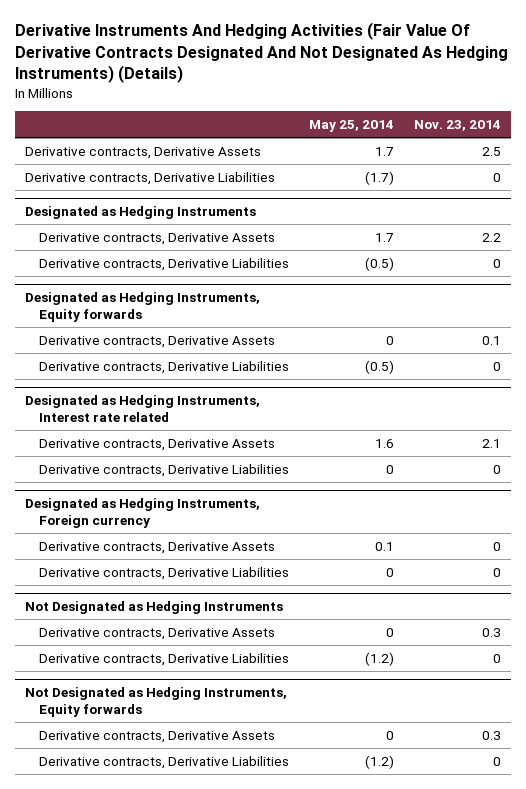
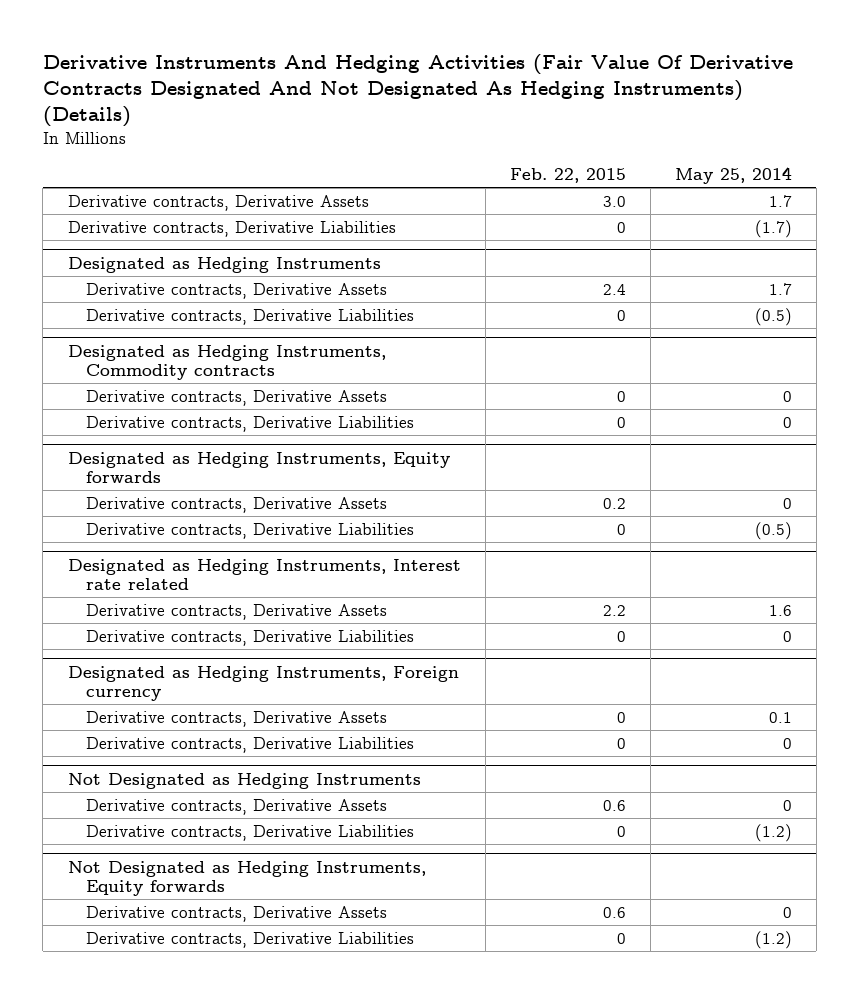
[413,120,501,132] Nov. 23, 2014 -> none
none -> [509,167,626,183] Feb. 22, 2015
none -> [67,344,386,381] Designated as Hedging Instruments, Commodity contracts
none -> [85,389,387,406] Derivative contracts, Derivative Assets
none -> [85,415,414,432] Derivative contracts, Derivative Liabilities

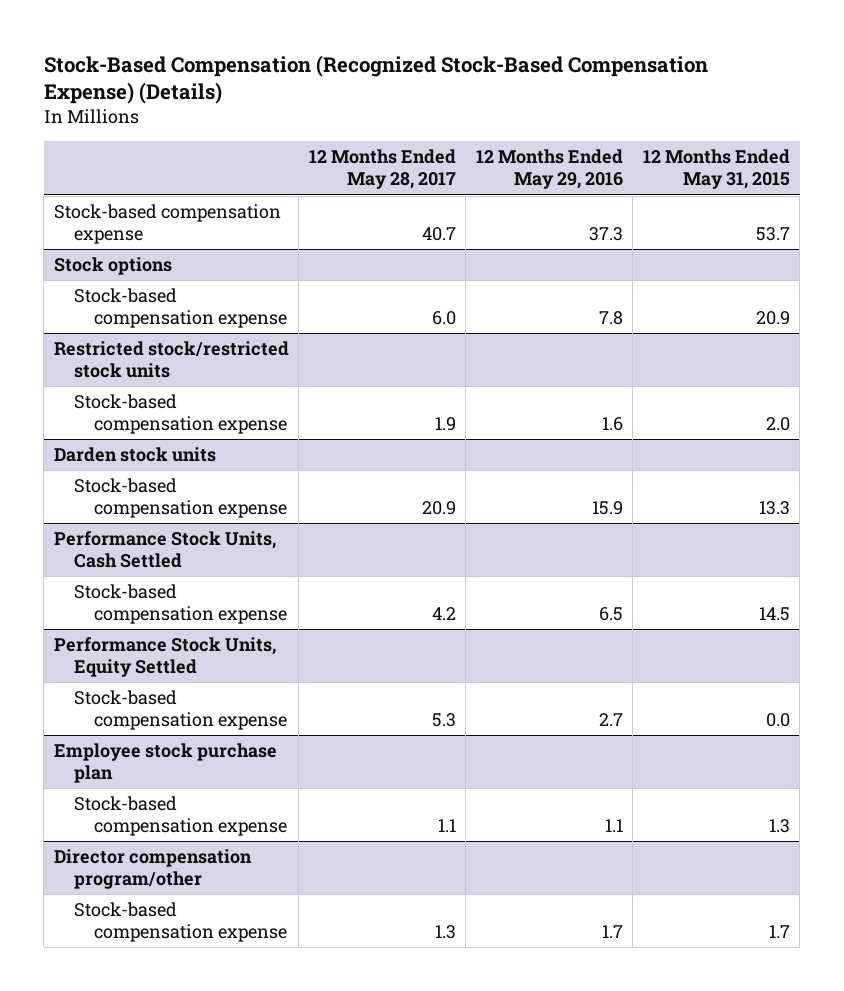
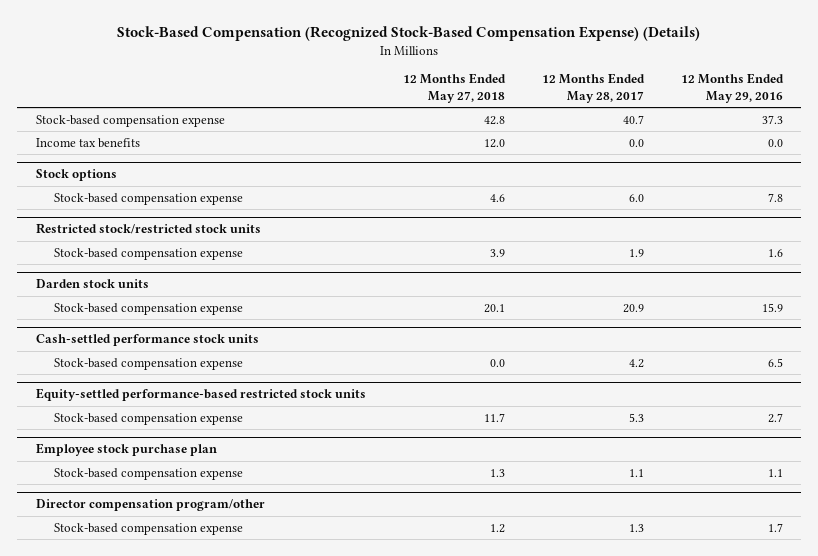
[642,149,790,190] 12 Months Ended May 31, 2015 -> none
none -> [402,73,506,103] 12 Months Ended May 27, 2018
none -> [35,137,140,148] Income tax benefits
[53,531,276,569] Performance Stock Units, Cash Settled -> [35,334,259,347] Cash-settled performance stock units
[53,637,276,678] Performance Stock Units, Equity Settled -> [35,388,366,402] Equity-settled performance-based restricted stock units

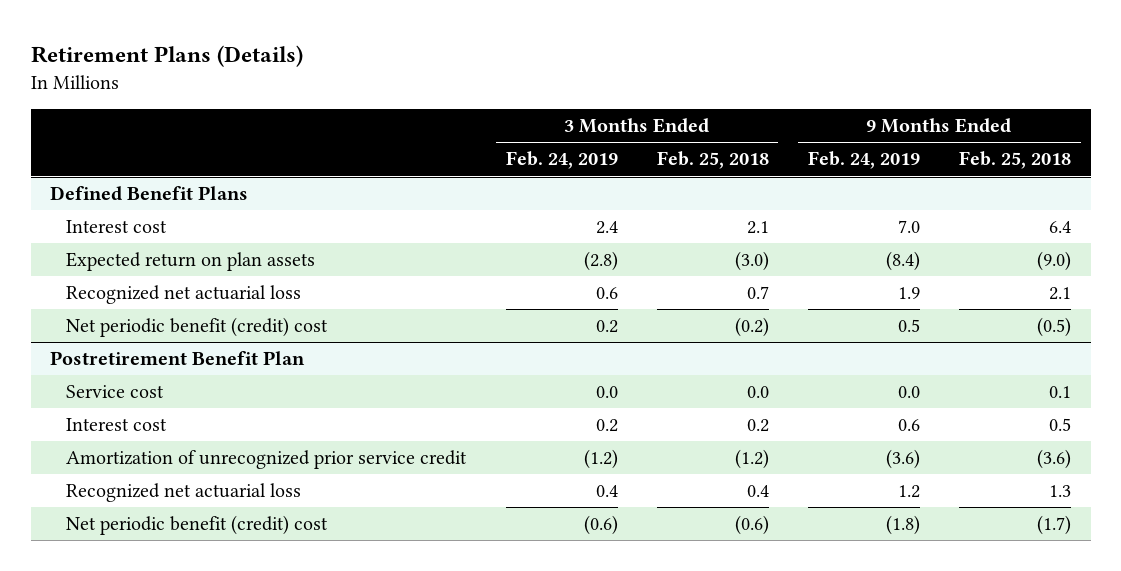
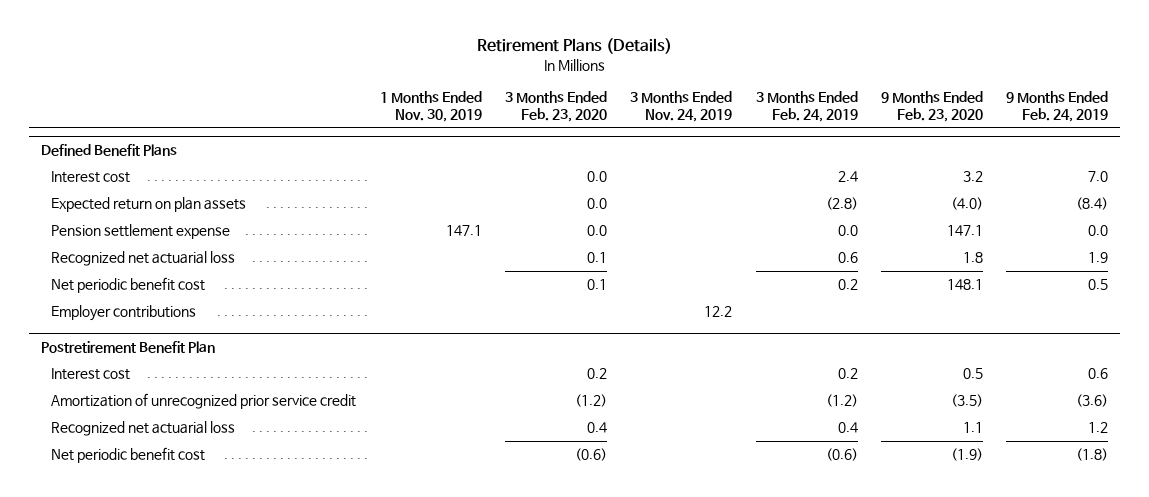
[656,151,769,170] Feb. 25, 2018 -> none
[959,151,1072,170] Feb. 25, 2018 -> none
none -> [379,90,482,123] 1 Months Ended Nov. 30, 2019
none -> [504,90,607,123] 3 Months Ended Feb. 23, 2020
none -> [630,90,733,123] 3 Months Ended Nov. 24, 2019
none -> [880,90,983,123] 9 Months Ended Feb. 23, 2020
none -> [51,224,231,240] Pension settlement expense
[66,317,329,338] Net periodic benefit (credit) cost -> [51,277,206,294] Net periodic benefit cost
none -> [51,305,197,322] Employer contributions
[66,385,165,399] Service cost -> none
[66,515,329,536] Net periodic benefit (credit) cost -> [51,447,206,464] Net periodic benefit cost

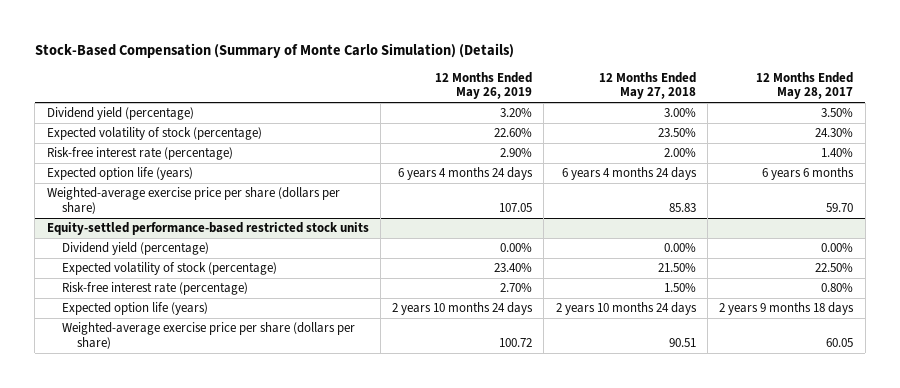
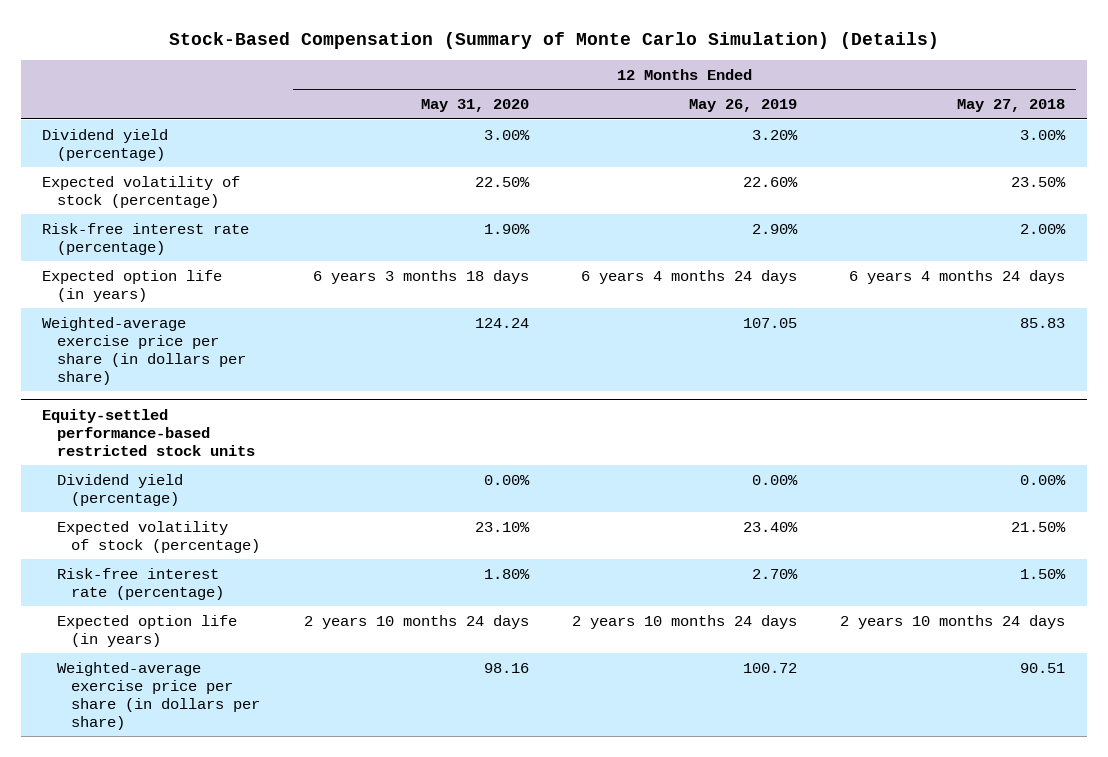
[756,71,854,100] 12 Months Ended May 28, 2017 -> none
none -> [420,99,529,113] May 31, 2020
[46,167,193,181] Expected option life (years) -> [42,269,223,302] Expected option life (in years)
[46,187,340,215] Weighted-average exercise price per share (dollars per share) -> [42,316,246,385] Weighted-average exercise price per share (in dollars per share)
[61,302,208,316] Expected option life (years) -> [56,614,237,647] Expected option life (in years)
[61,322,355,350] Weighted-average exercise price per share (dollars per share) -> [56,661,261,730] Weighted-average exercise price per share (in dollars per share)

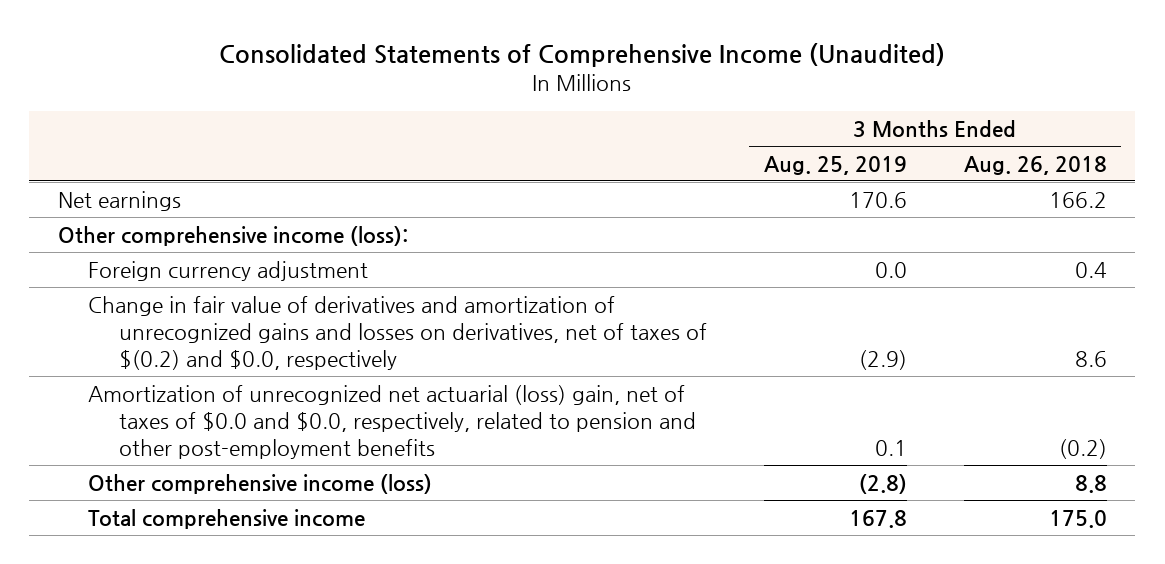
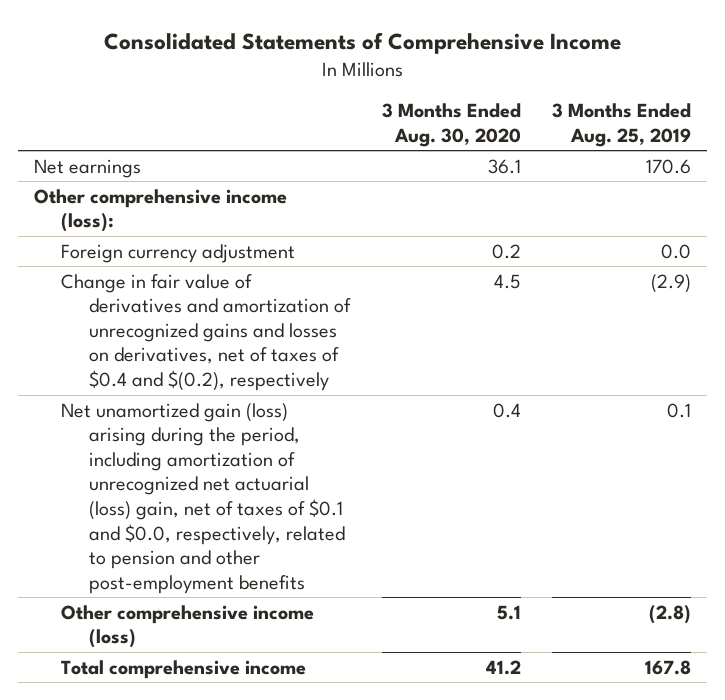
[219,43,946,68] Consolidated Statements of Comprehensive Income (Unaudited) -> [103,31,621,54] Consolidated Statements of Comprehensive Income
[963,155,1107,175] Aug. 26, 2018 -> none
none -> [381,103,521,147] 3 Months Ended Aug. 30, 2020
[88,295,707,371] Change in fair value of derivatives and amortization of unrecognized gains and losses on derivatives, net of taxes of $(0.2) and $0.0, respectively -> [61,273,352,392] Change in fair value of derivatives and amortization of unrecognized gains and losses on derivatives, net of taxes of $0.4 and $(0.2), respectively
[88,384,696,460] Amortization of unrecognized net actuarial (loss) gain, net of taxes of $0.0 and $0.0, respectively, related to pension and other post-employment benefits -> [61,402,346,594] Net unamortized gain (loss) arising during the period, including amortization of unrecognized net actuarial (loss) gain, net of taxes of $0.1 and $0.0, respectively, related to pension and other post-employment benefits

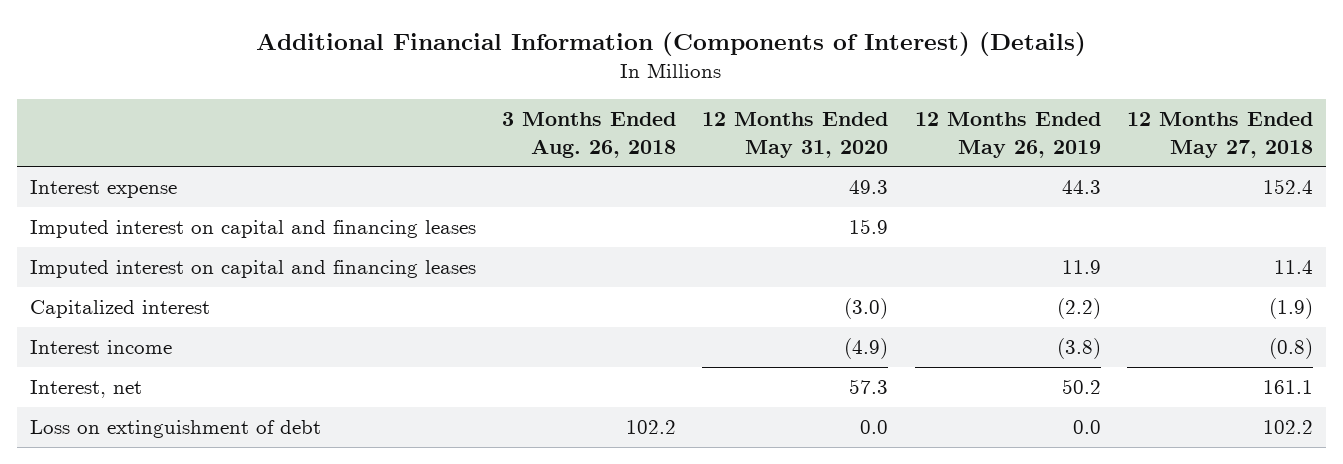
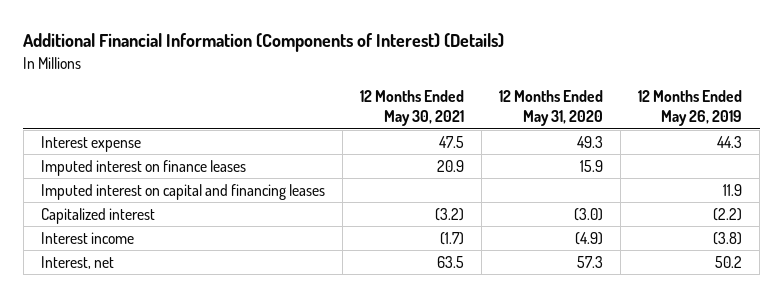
[502,112,677,158] 3 Months Ended Aug. 26, 2018 -> none
[1126,112,1313,158] 12 Months Ended May 27, 2018 -> none
none -> [359,90,464,127] 12 Months Ended May 30, 2021
[30,220,477,239] Imputed interest on capital and financing leases -> [40,159,246,176] Imputed interest on finance leases
[30,420,322,439] Loss on extinguishment of debt -> none

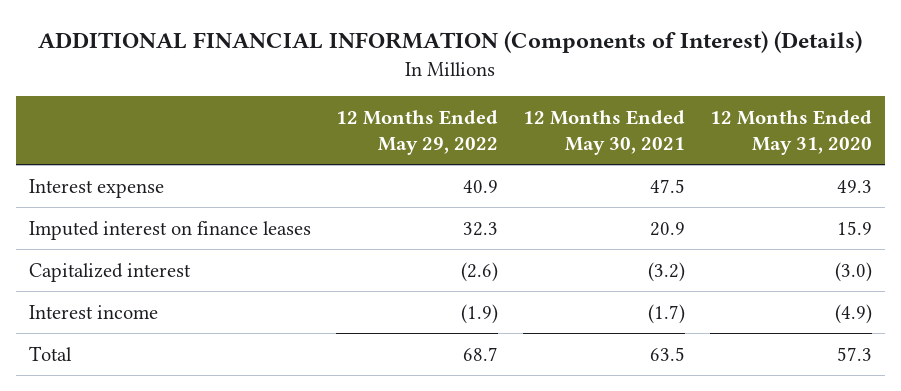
[23,33,505,53] Additional Financial Information (Components of Interest) (Details) -> [38,31,863,54] ADDITIONAL FINANCIAL INFORMATION (Components of Interest) (Details)
[638,90,743,127] 12 Months Ended May 26, 2019 -> none
none -> [335,109,498,155] 12 Months Ended May 29, 2022
[40,183,325,200] Imputed interest on capital and financing leases -> none
[40,255,114,269] Interest, net -> [28,345,72,361] Total

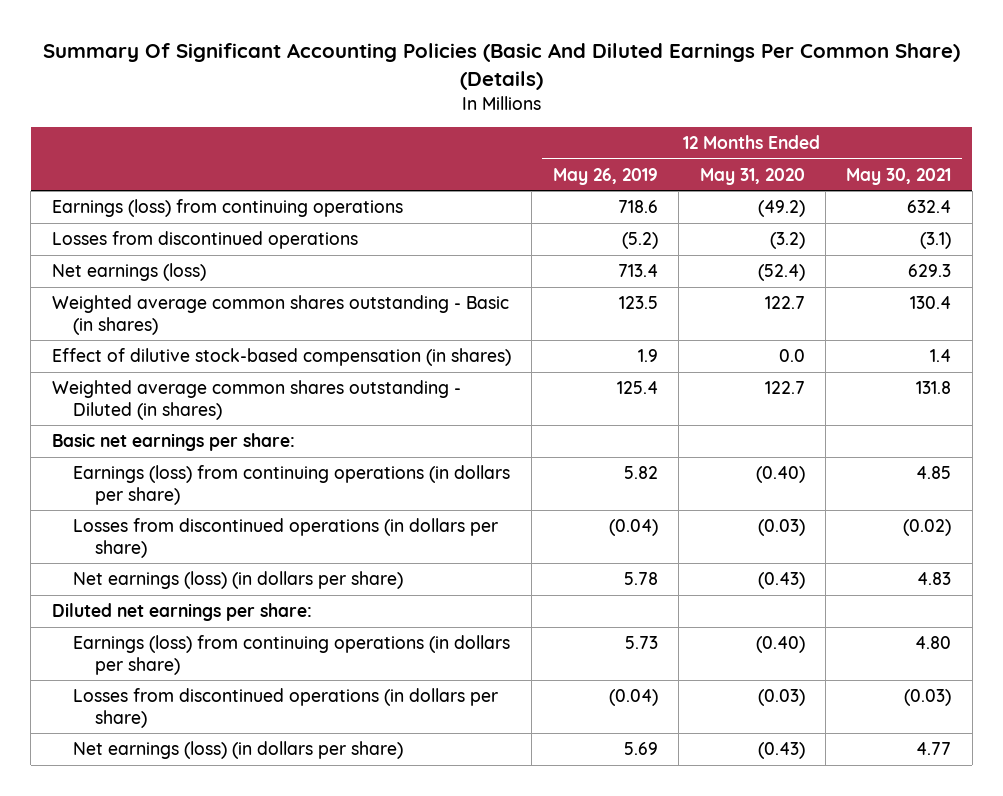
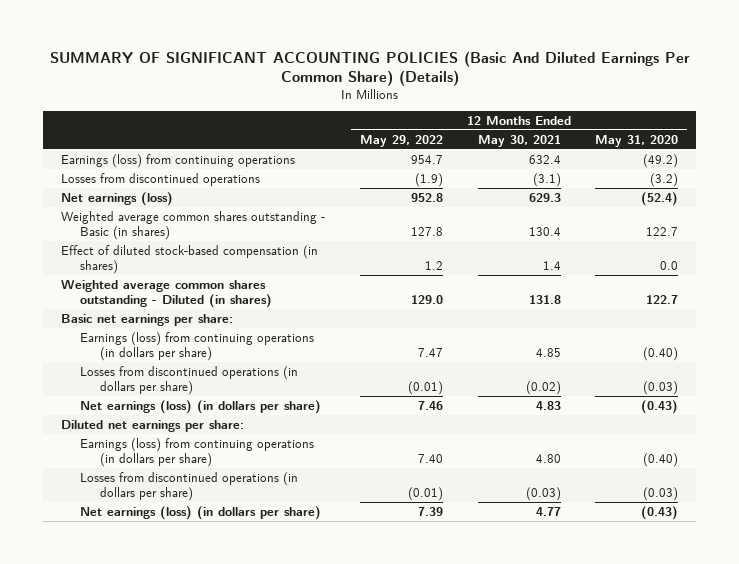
[42,43,960,90] Summary Of Significant Accounting Policies (Basic And Diluted Earnings Per Common Share) (Details) -> [49,50,690,87] SUMMARY OF SIGNIFICANT ACCOUNTING POLICIES (Basic And Diluted Earnings Per Common Share) (Details)
[552,167,658,185] May 26, 2019 -> none
none -> [359,134,443,147] May 29, 2022
[51,348,511,367] Effect of dilutive stock-based compensation (in shares) -> [60,244,318,275] Effect of diluted stock-based compensation (in shares)

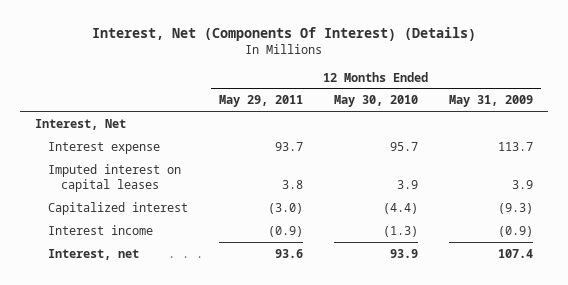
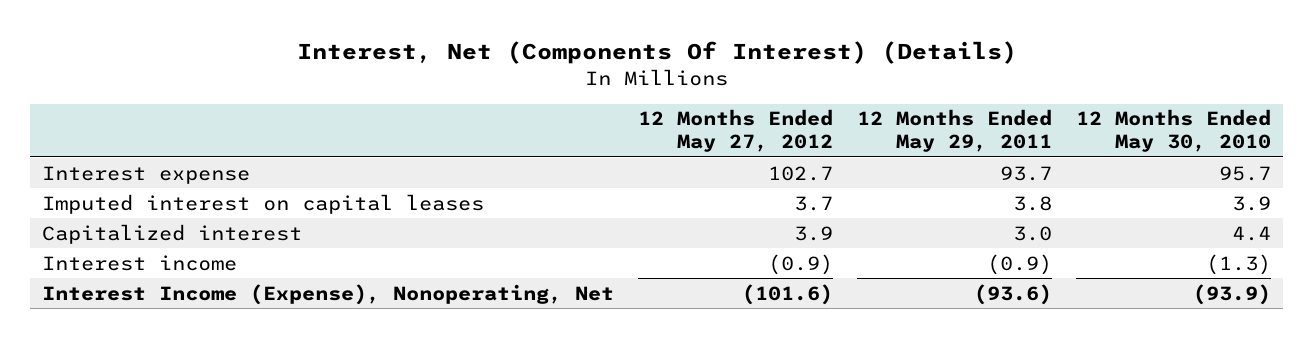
[448,95,533,108] May 31, 2009 -> none
none -> [638,109,834,153] 12 Months Ended May 27, 2012
[35,118,127,130] Interest, Net -> none
[267,202,303,214] (3.0) -> [1013,225,1053,241] 3.0
[382,202,418,214] (4.4) -> [1232,225,1272,241] 4.4
[47,248,139,260] Interest, net -> none
none -> [41,283,614,305] Interest Income (Expense), Nonoperating, Net

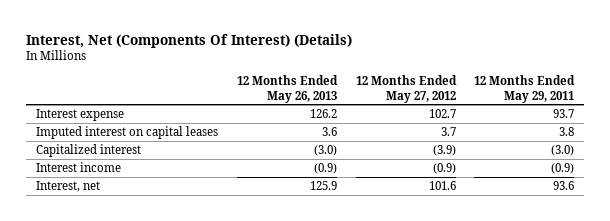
[1076,109,1272,153] 12 Months Ended May 30, 2010 -> none
none -> [236,75,338,103] 12 Months Ended May 26, 2013
[794,225,834,241] 3.9 -> [432,145,456,157] (3.9)
[1013,225,1053,241] 3.0 -> [551,145,575,157] (3.0)
[41,283,614,305] Interest Income (Expense), Nonoperating, Net -> [35,181,100,193] Interest, net
[742,283,834,305] (101.6) -> [428,181,456,191] 101.6
[974,283,1053,305] (93.6) -> [553,181,575,191] 93.6

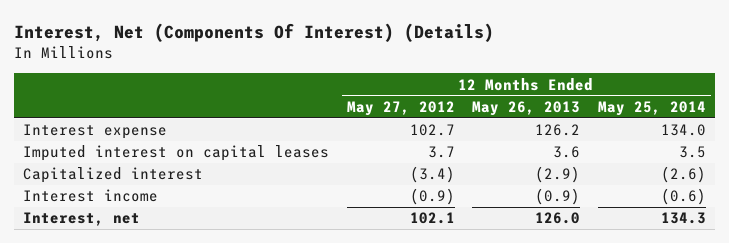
[474,75,576,103] 12 Months Ended May 29, 2011 -> none
none -> [598,100,707,116] May 25, 2014
[313,145,337,157] (3.0) -> [535,166,581,184] (2.9)
[432,145,456,157] (3.9) -> [409,166,455,184] (3.4)
[309,181,337,191] 125.9 -> [535,212,581,225] 126.0
[428,181,456,191] 101.6 -> [409,212,455,225] 102.1

